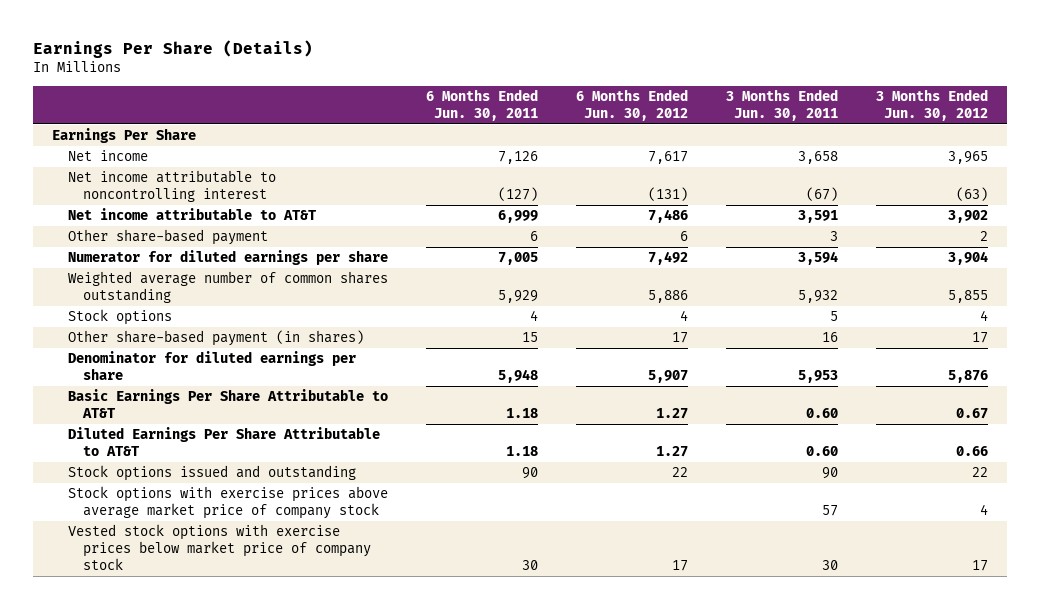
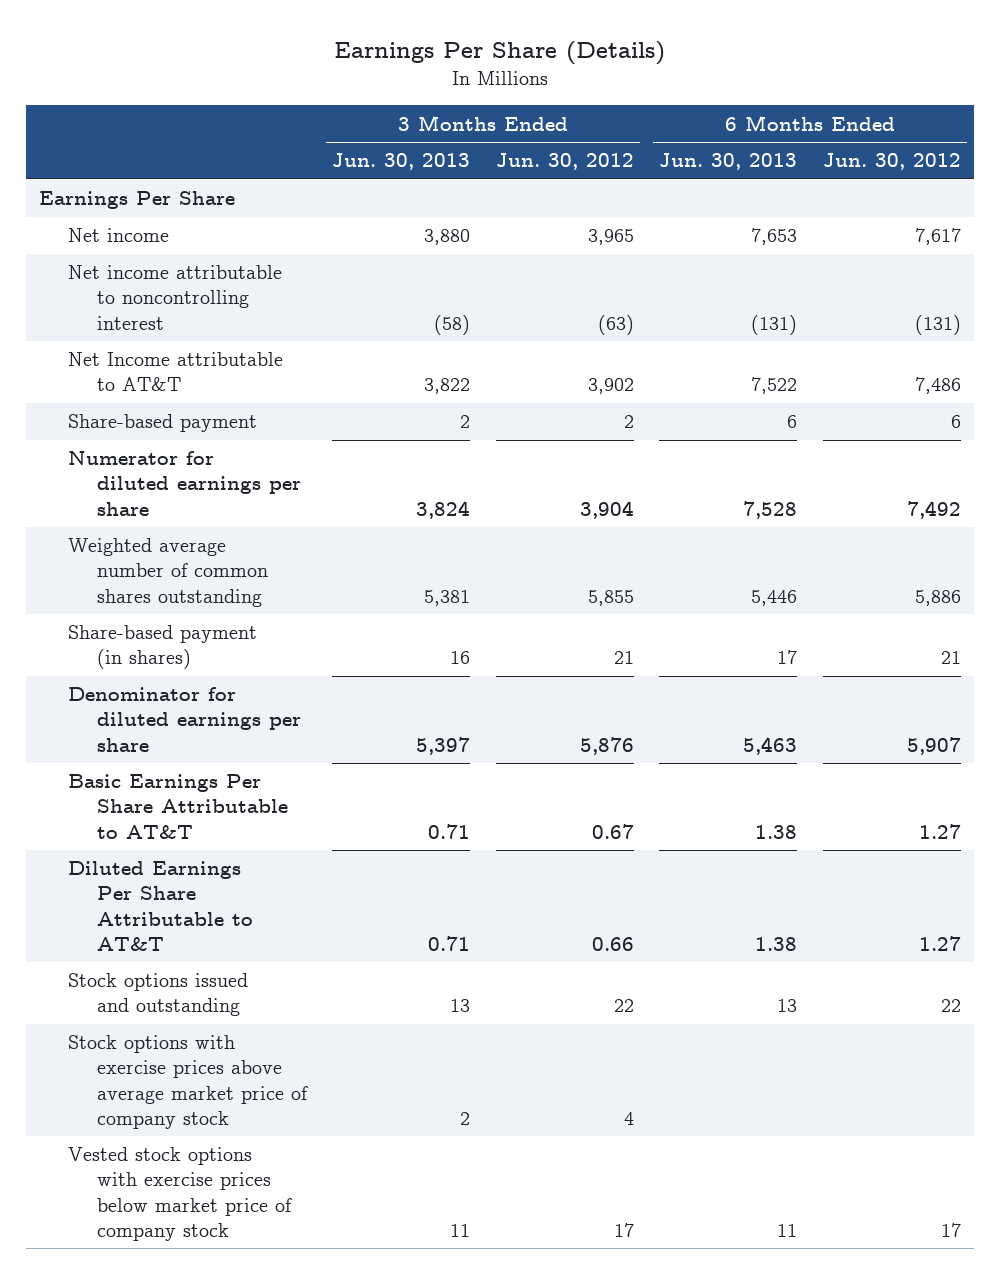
[425,89,538,122] 6 Months Ended Jun. 30, 2011 -> none
[726,89,839,122] 3 Months Ended Jun. 30, 2011 -> none
none -> [332,153,471,171] Jun. 30, 2013
none -> [659,153,798,171] Jun. 30, 2013
[67,208,317,221] Net income attributable to AT&T -> [68,352,284,392] Net Income attributable to AT&T
[67,229,268,246] Other share-based payment -> [68,414,258,433] Share-based payment
[67,309,172,326] Stock options -> none
[67,330,364,347] Other share-based payment (in shares) -> [68,625,258,670] Share-based payment (in shares)
[671,332,688,344] 17 -> [940,651,961,665] 21
[972,332,989,344] 17 -> [613,651,634,665] 21

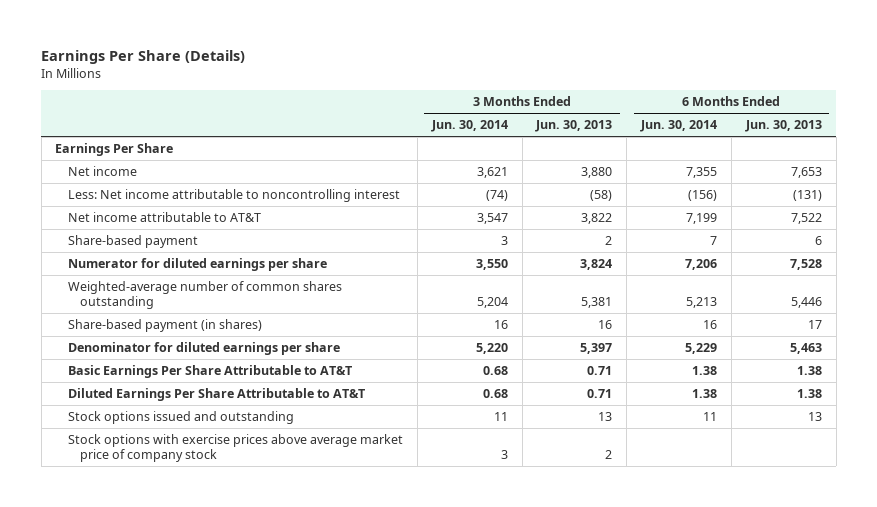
[495,153,634,171] Jun. 30, 2012 -> none
[822,153,961,171] Jun. 30, 2012 -> none
none -> [430,120,508,133] Jun. 30, 2014
none -> [640,120,718,133] Jun. 30, 2014
[68,265,283,330] Net income attributable to noncontrolling interest -> [67,189,400,203] Less: Net income attributable to noncontrolling interest
[68,352,284,392] Net Income attributable to AT&T -> [67,212,261,223] Net income attributable to AT&T
[68,538,269,607] Weighted average number of common shares outstanding -> [67,281,342,309] Weighted-average number of common shares outstanding
[68,1147,293,1241] Vested stock options with exercise prices below market price of company stock -> none

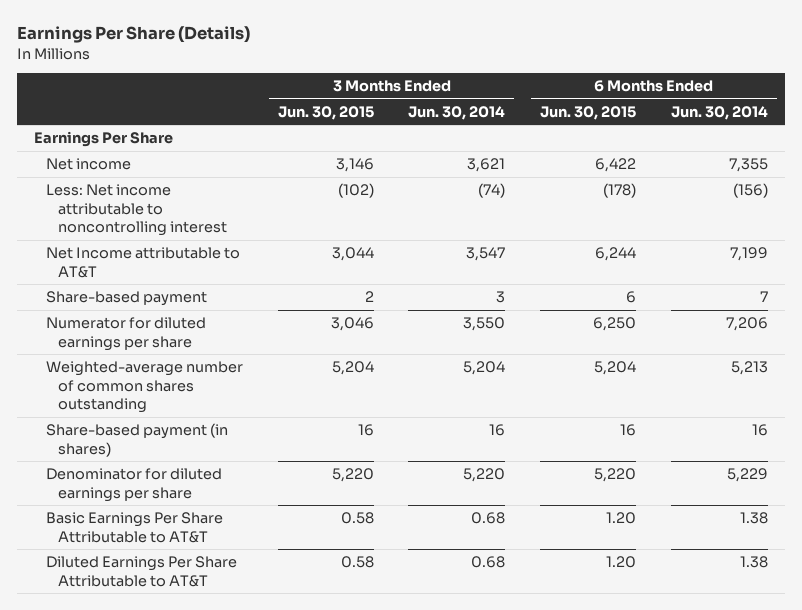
[535,120,613,133] Jun. 30, 2013 -> none
[744,120,822,133] Jun. 30, 2013 -> none
none -> [277,105,374,120] Jun. 30, 2015
none -> [540,105,637,120] Jun. 30, 2015
[67,212,261,223] Net income attributable to AT&T -> [45,247,240,278] Net Income attributable to AT&T
[67,411,294,425] Stock options issued and outstanding -> none
[67,434,403,462] Stock options with exercise prices above average market price of company stock -> none

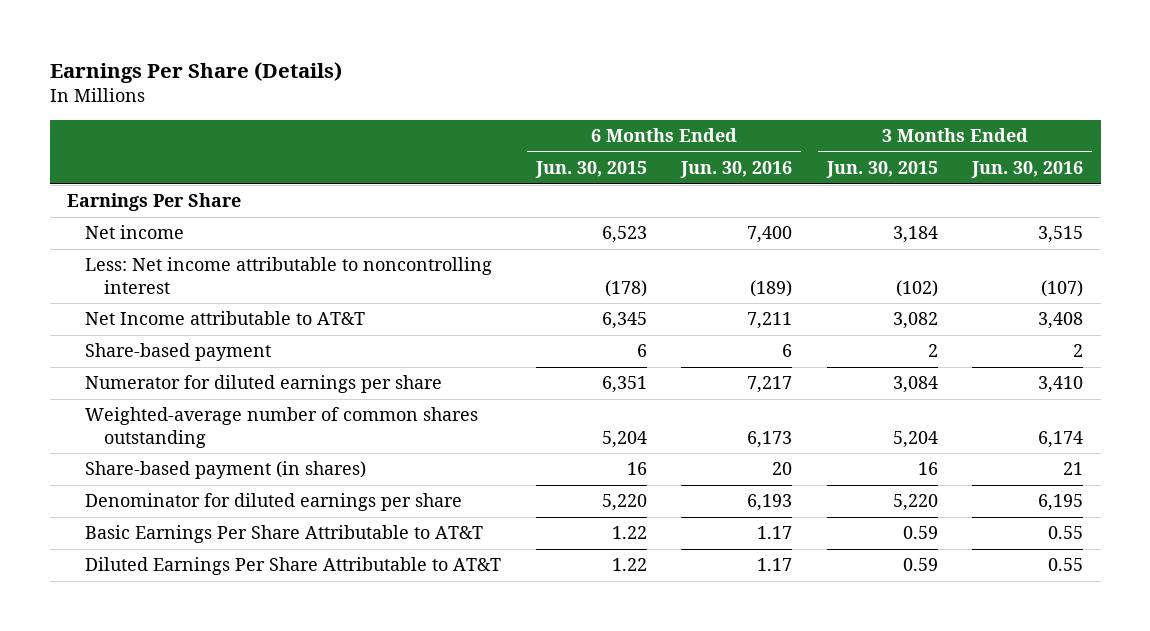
[408,105,506,120] Jun. 30, 2014 -> none
[670,105,768,120] Jun. 30, 2014 -> none
none -> [680,161,793,179] Jun. 30, 2016
none -> [971,161,1084,179] Jun. 30, 2016
[335,158,374,173] 3,146 -> [892,226,938,244] 3,184
[595,158,637,173] 6,422 -> [601,226,647,244] 6,523
[331,247,374,262] 3,044 -> [892,312,938,330] 3,082
[595,247,637,262] 6,244 -> [601,312,647,330] 6,345
[330,317,374,332] 3,046 -> [892,376,938,394] 3,084
[593,317,637,332] 6,250 -> [601,376,647,394] 6,351
[340,512,374,525] 0.58 -> [902,526,938,540] 0.59
[606,512,637,525] 1.20 -> [611,526,647,540] 1.22
[340,556,374,569] 0.58 -> [902,558,938,572] 0.59
[606,556,637,569] 1.20 -> [611,558,647,572] 1.22

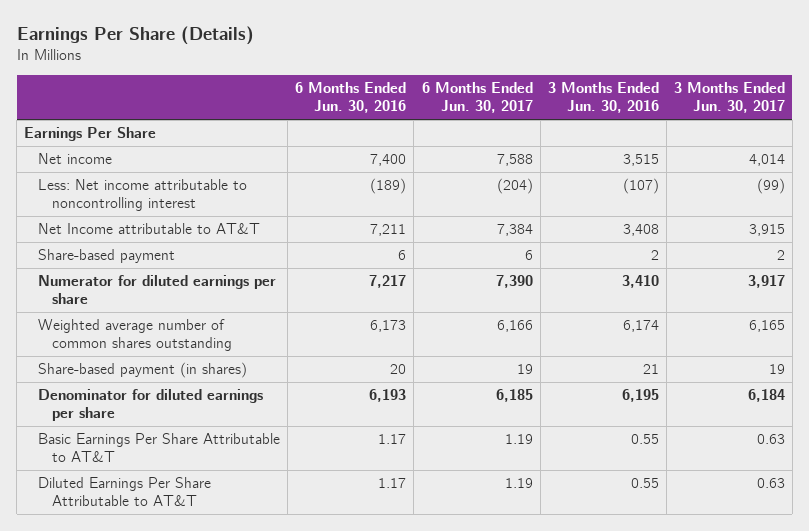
[534,161,647,179] Jun. 30, 2015 -> none
[825,161,938,179] Jun. 30, 2015 -> none
none -> [421,82,533,114] 6 Months Ended Jun. 30, 2017
none -> [673,82,785,114] 3 Months Ended Jun. 30, 2017
[85,407,479,448] Weighted-average number of common shares outstanding -> [38,319,233,352] Weighted average number of common shares outstanding

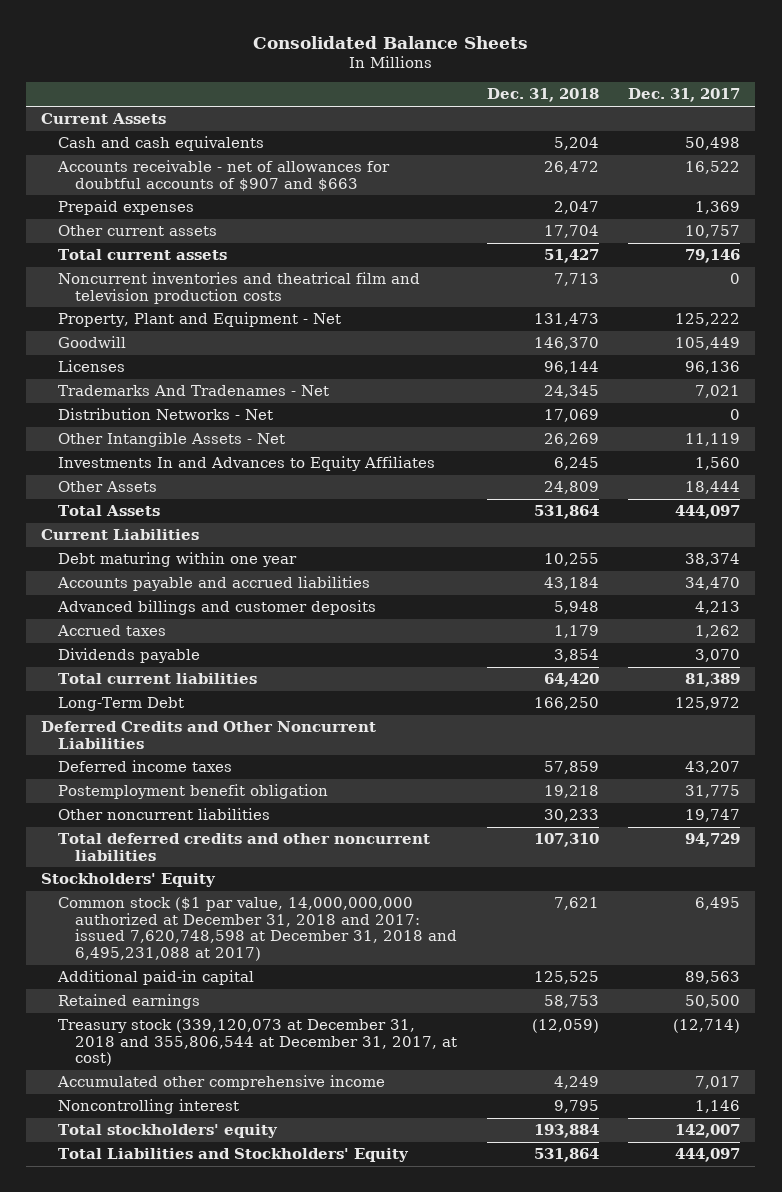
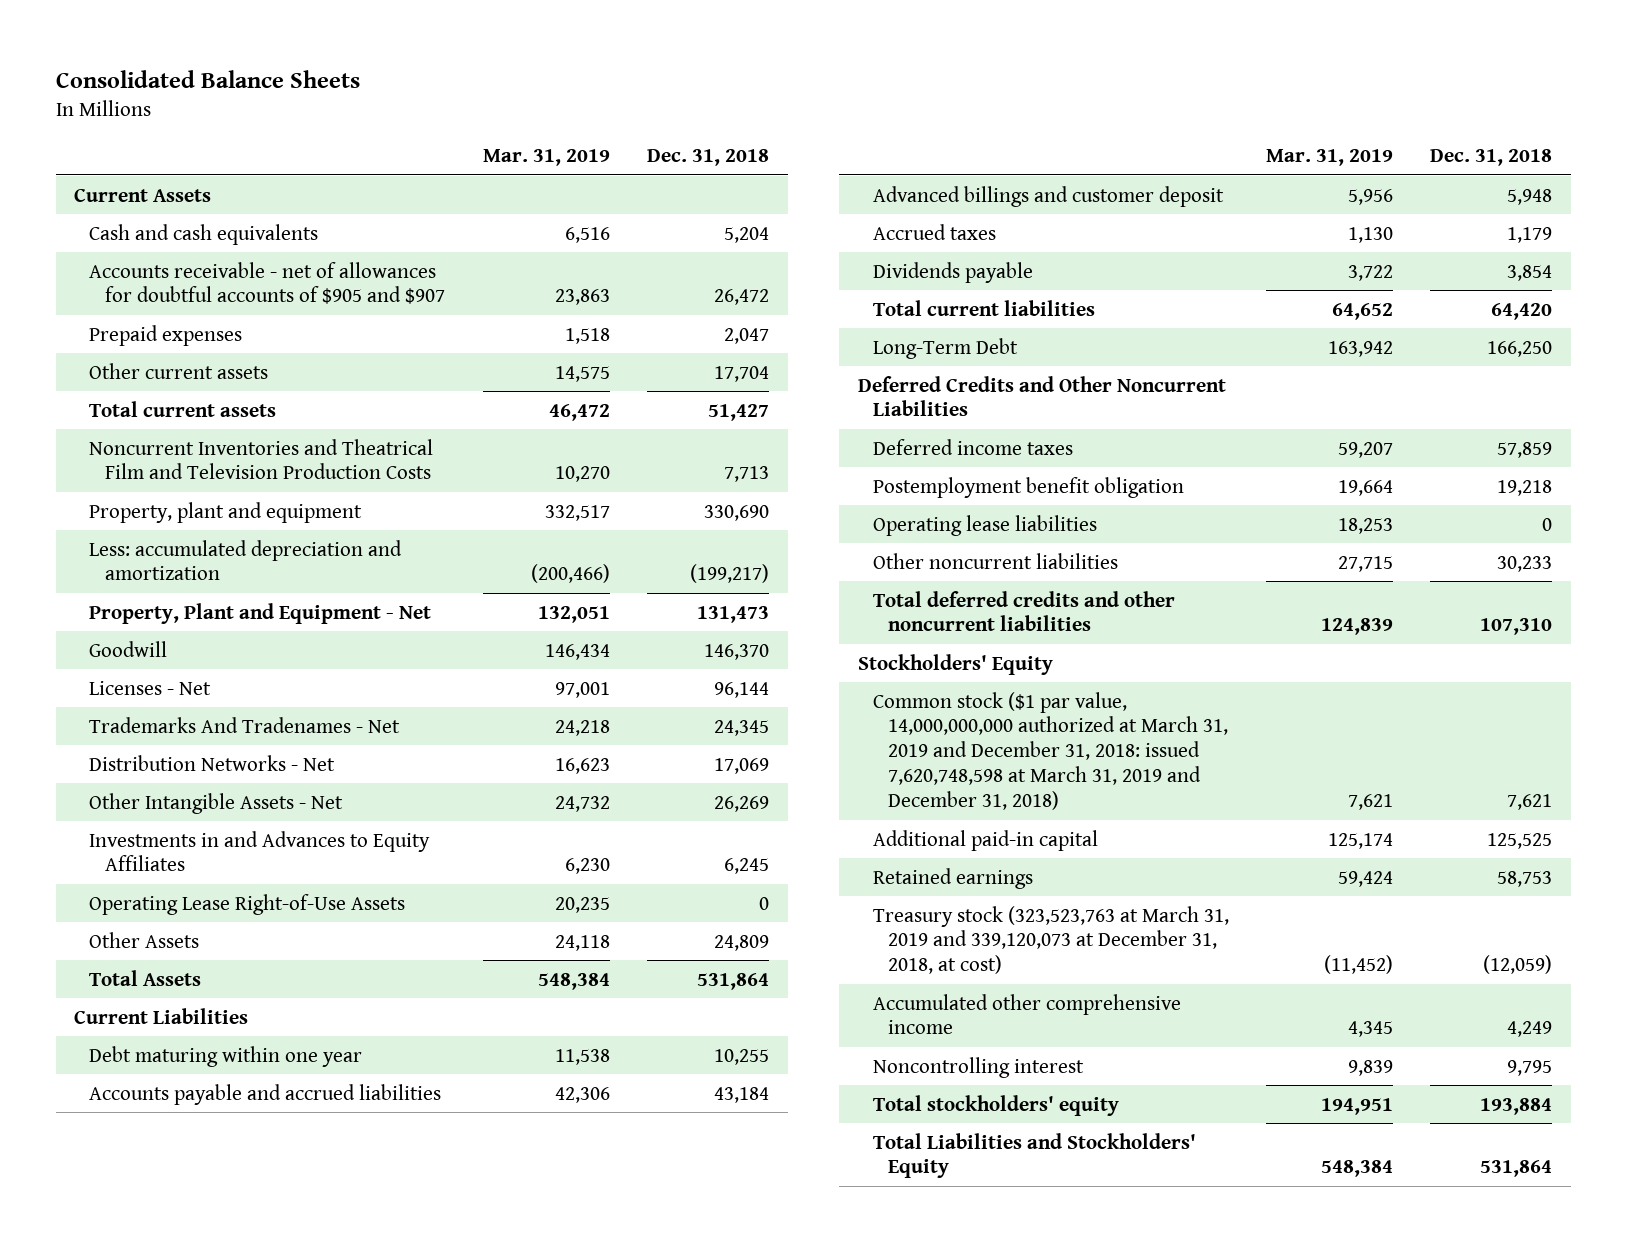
[628,88,741,103] Dec. 31, 2017 -> none
none -> [482,148,610,166] Mar. 31, 2019
[56,160,390,191] Accounts receivable - net of allowances for doubtful accounts of $907 and $663 -> [89,261,445,305] Accounts receivable - net of allowances for doubtful accounts of $905 and $907
[57,272,420,304] Noncurrent inventories and theatrical film and television production costs -> [89,438,434,480] Noncurrent Inventories and Theatrical Film and Television Production Costs
none -> [89,501,363,523] Property, plant and equipment
none -> [89,539,403,581] Less: accumulated depreciation and amortization
[57,360,125,373] Licenses -> [89,680,212,695] Licenses - Net
[57,456,435,472] Investments In and Advances to Equity Affiliates -> [89,830,431,872] Investments in and Advances to Equity Affiliates
none -> [89,893,406,915] Operating Lease Right-of-Use Assets
[56,600,376,616] Advanced billings and customer deposits -> [872,185,1224,207] Advanced billings and customer deposit
none -> [872,514,1097,536] Operating lease liabilities
[57,897,457,962] Common stock ($1 par value, 14,000,000,000 authorized at December 31, 2018 and 2017: issued 7,620,748,598 at December 31, 2018 and 6,495,231,088 at 2017) -> [872,691,1228,810] Common stock ($1 par value, 14,000,000,000 authorized at March 31, 2019 and December 31, 2018: issued 7,620,748,598 at March 31, 2019 and December 31, 2018)
[57,1019,457,1067] Treasury stock (339,120,073 at December 31, 2018 and 355,806,544 at December 31, 2017, at cost) -> [872,905,1229,975] Treasury stock (323,523,763 at March 31, 2019 and 339,120,073 at December 31, 2018, at cost)

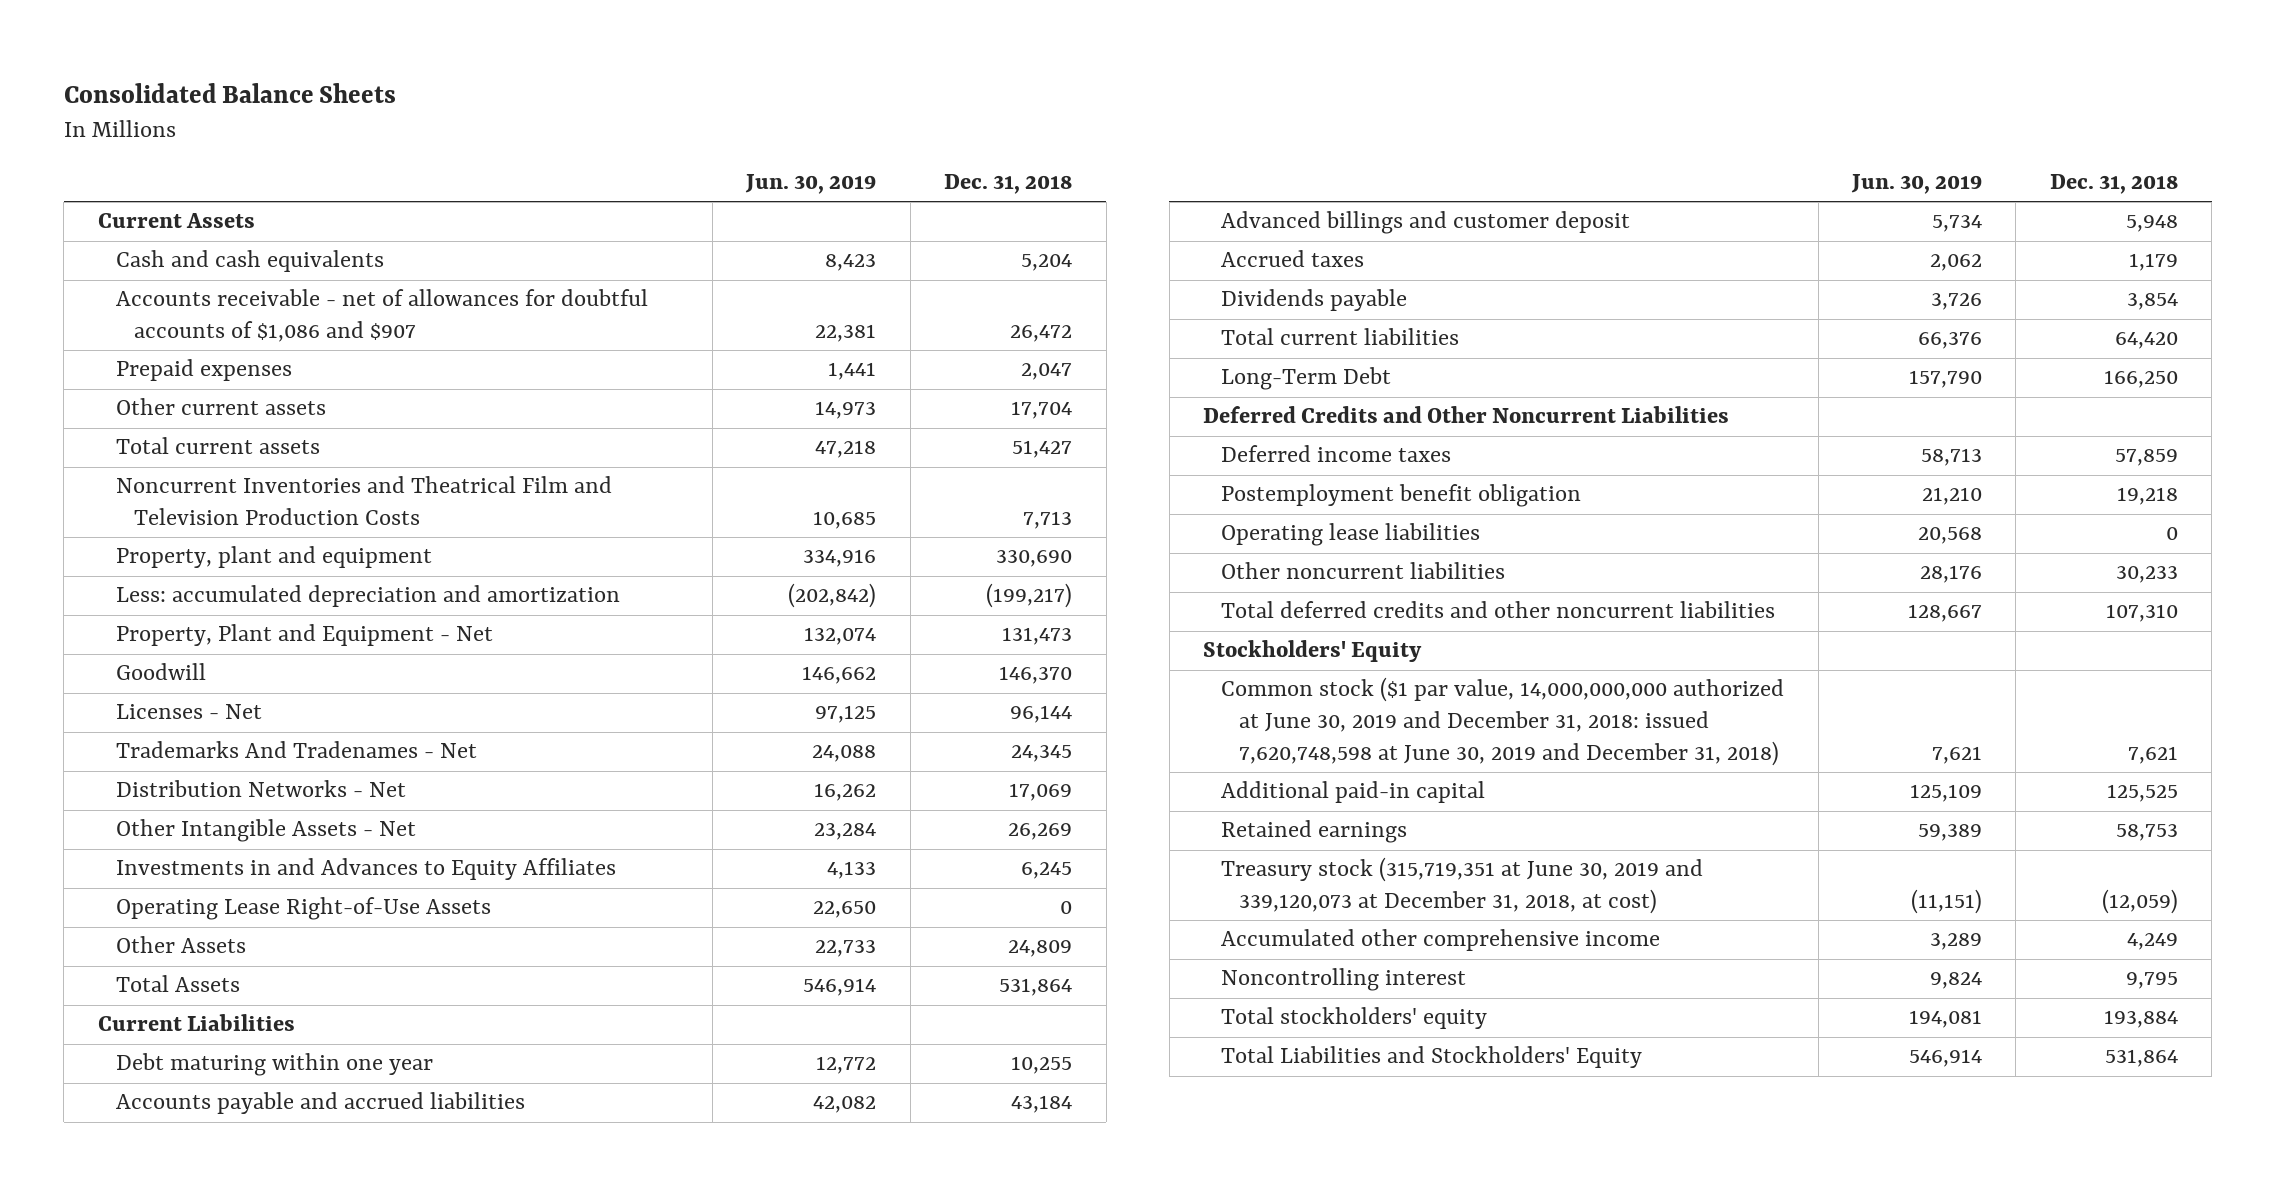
[482,148,610,166] Mar. 31, 2019 -> none
none -> [745,174,877,195] Jun. 30, 2019
[89,261,445,305] Accounts receivable - net of allowances for doubtful accounts of $905 and $907 -> [115,289,648,343] Accounts receivable - net of allowances for doubtful accounts of $1,086 and $907
[872,691,1228,810] Common stock ($1 par value, 14,000,000,000 authorized at March 31, 2019 and December 31, 2018: issued 7,620,748,598 at March 31, 2019 and December 31, 2018) -> [1221,677,1785,767] Common stock ($1 par value, 14,000,000,000 authorized at June 30, 2019 and December 31, 2018: issued 7,620,748,598 at June 30, 2019 and December 31, 2018)
[872,905,1229,975] Treasury stock (323,523,763 at March 31, 2019 and 339,120,073 at December 31, 2018, at cost) -> [1221,857,1704,915] Treasury stock (315,719,351 at June 30, 2019 and 339,120,073 at December 31, 2018, at cost)

